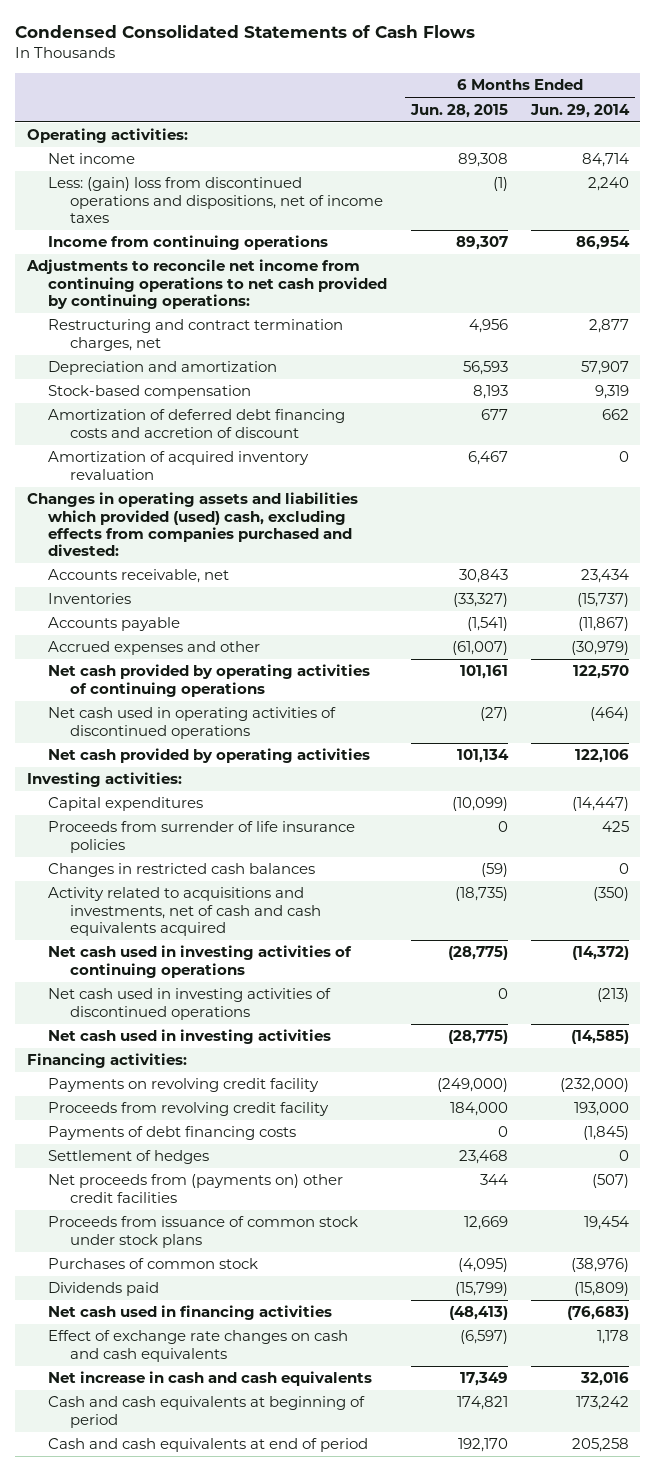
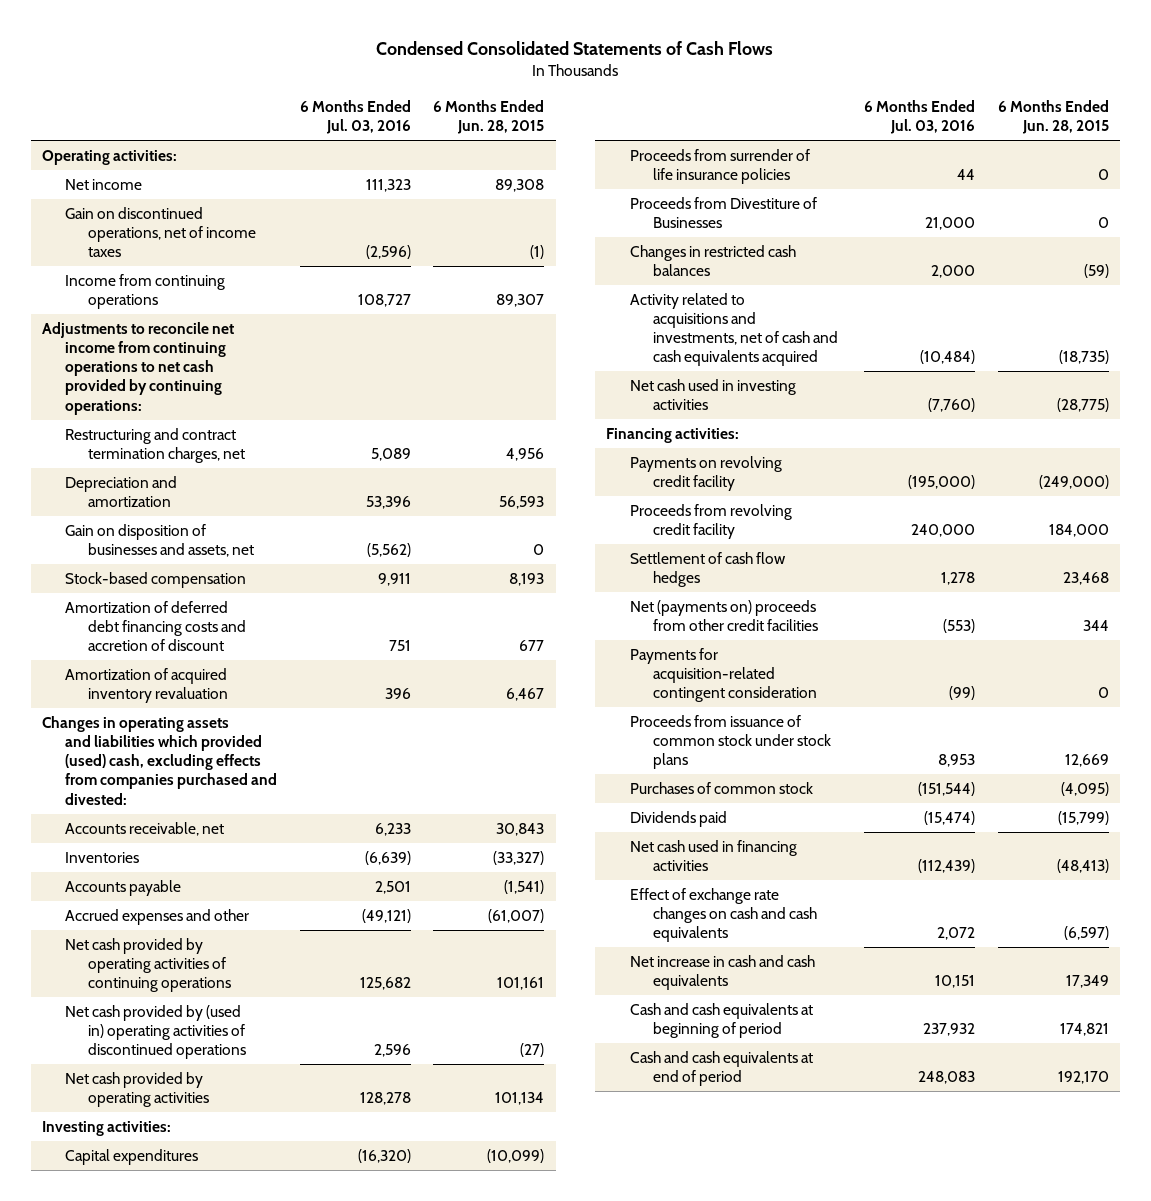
[529,103,630,118] Jun. 29, 2014 -> none
none -> [299,100,411,135] 6 Months Ended Jul. 03, 2016
[48,177,383,224] Less: (gain) loss from discontinued operations and dispositions, net of income taxes -> [65,206,257,258] Gain on discontinued operations, net of income taxes
none -> [65,523,255,558] Gain on disposition of businesses and assets, net
[48,707,337,739] Net cash used in operating activities of discontinued operations -> [65,1004,247,1060] Net cash provided by (used in) operating activities of discontinued operations
none -> [629,196,817,229] Proceeds from Divestiture of Businesses
[48,945,353,978] Net cash used in investing activities of continuing operations -> none
[48,988,332,1020] Net cash used in investing activities of discontinued operations -> none
[48,1126,297,1141] Payments of debt financing costs -> none
[48,1150,210,1165] Settlement of hedges -> [629,551,786,588] Settlement of cash flow hedges
[48,1174,344,1203] Net proceeds from (payments on) other credit facilities -> [629,599,818,632] Net (payments on) proceeds from other credit facilities
none -> [629,647,817,703] Payments for acquisition-related contingent consideration

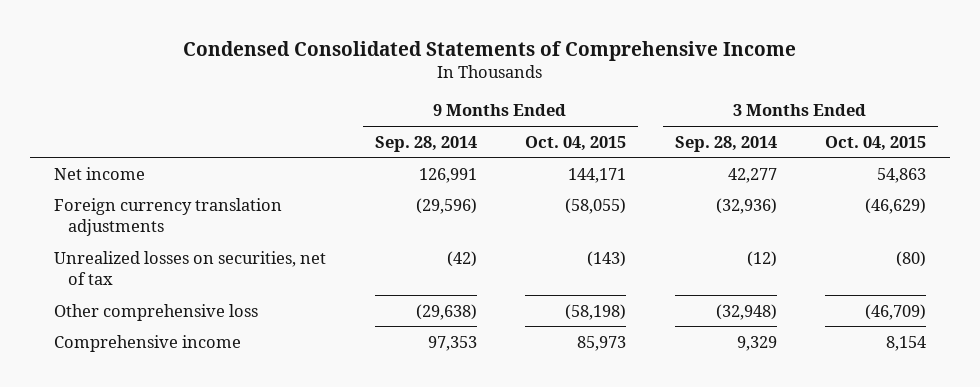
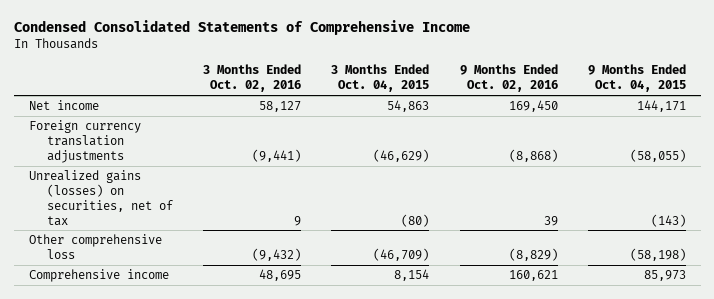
[374,135,477,152] Sep. 28, 2014 -> none
[674,135,777,152] Sep. 28, 2014 -> none
none -> [203,64,302,93] 3 Months Ended Oct. 02, 2016
none -> [459,64,558,93] 9 Months Ended Oct. 02, 2016
[54,250,327,285] Unrealized losses on securities, net of tax -> [28,170,174,226] Unrealized gains (losses) on securities, net of tax

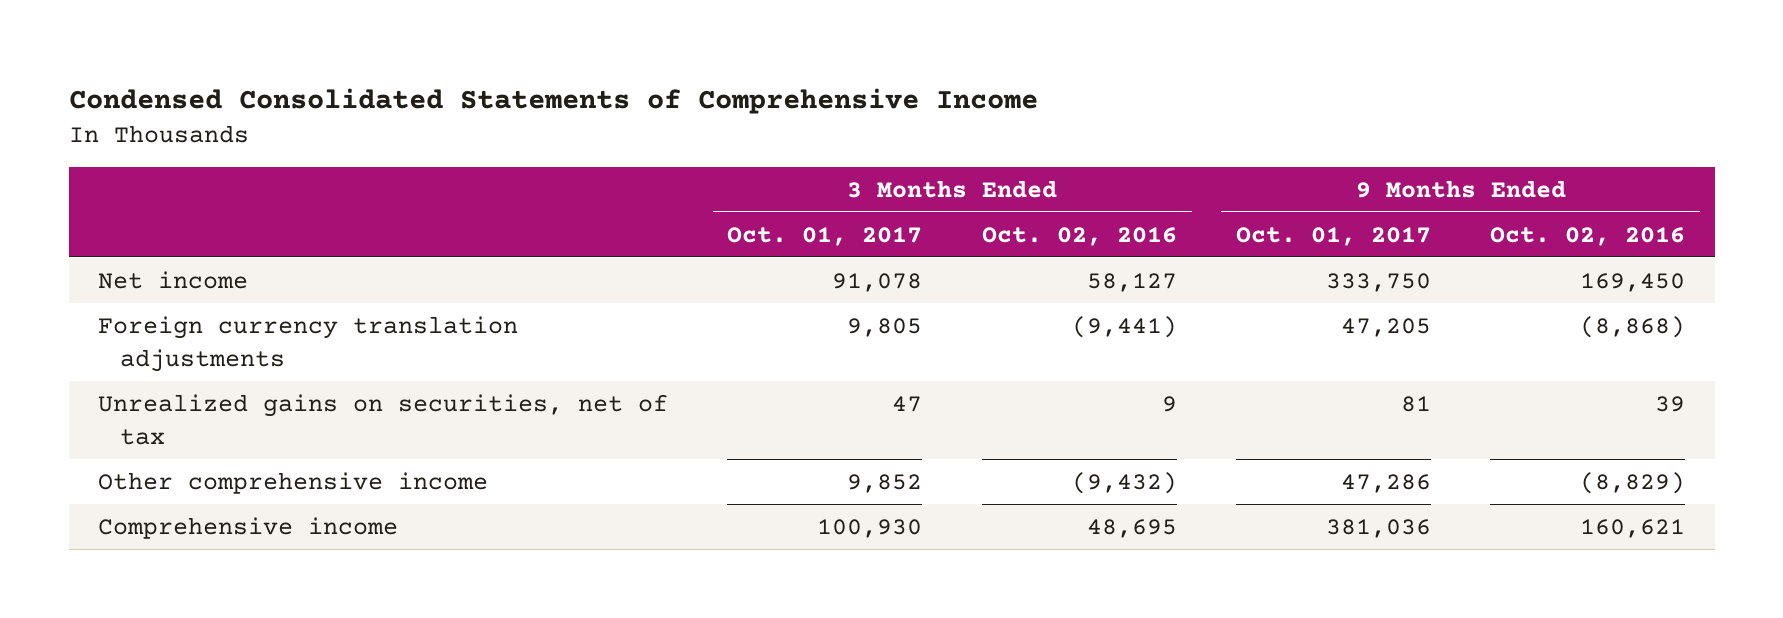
[331,64,430,93] 3 Months Ended Oct. 04, 2015 -> none
[587,64,686,93] 9 Months Ended Oct. 04, 2015 -> none
none -> [727,226,923,246] Oct. 01, 2017
none -> [1235,226,1431,246] Oct. 01, 2017
[28,170,174,226] Unrealized gains (losses) on securities, net of tax -> [98,393,669,445] Unrealized gains on securities, net of tax
[28,234,162,259] Other comprehensive loss -> [98,471,489,494] Other comprehensive income

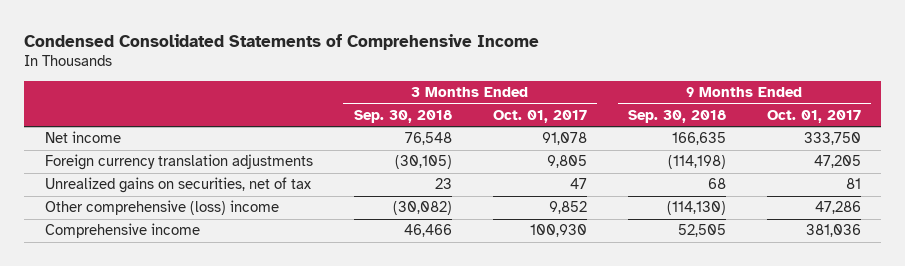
[981,226,1177,246] Oct. 02, 2016 -> none
[1490,226,1686,246] Oct. 02, 2016 -> none
none -> [353,109,452,123] Sep. 30, 2018
none -> [627,109,726,123] Sep. 30, 2018
[98,471,489,494] Other comprehensive income -> [44,200,279,216] Other comprehensive (loss) income

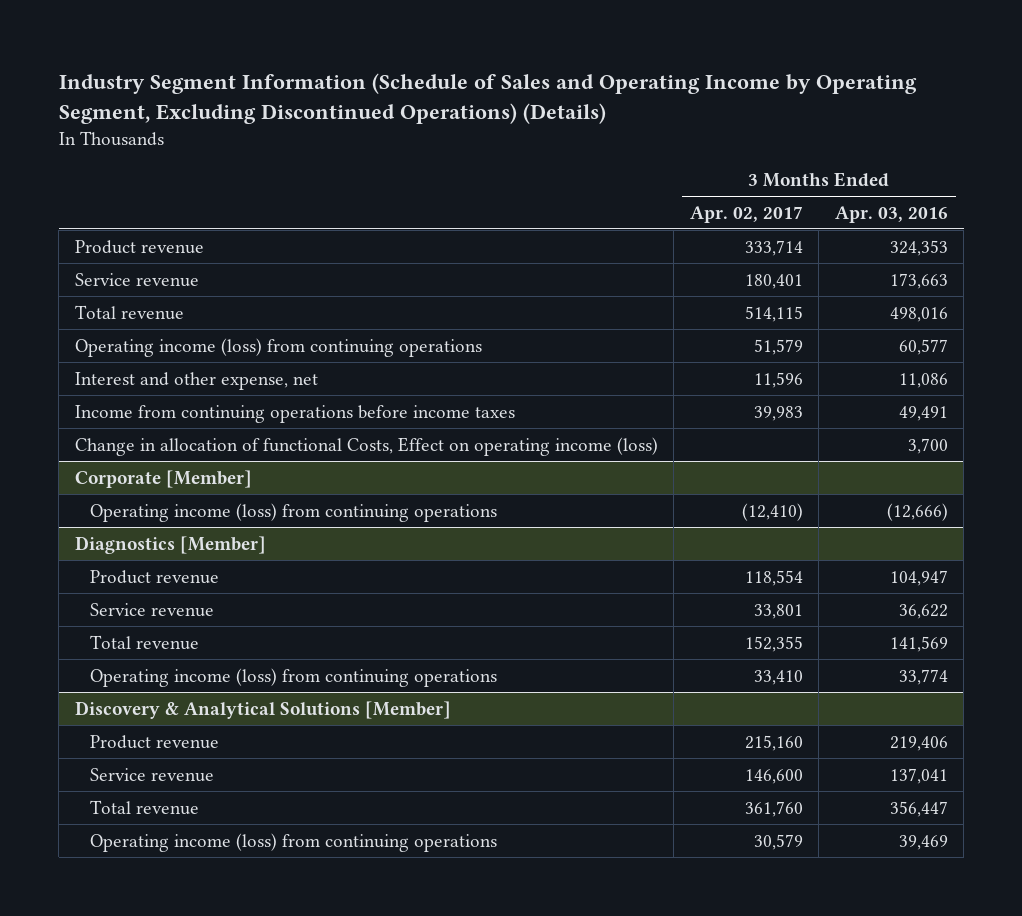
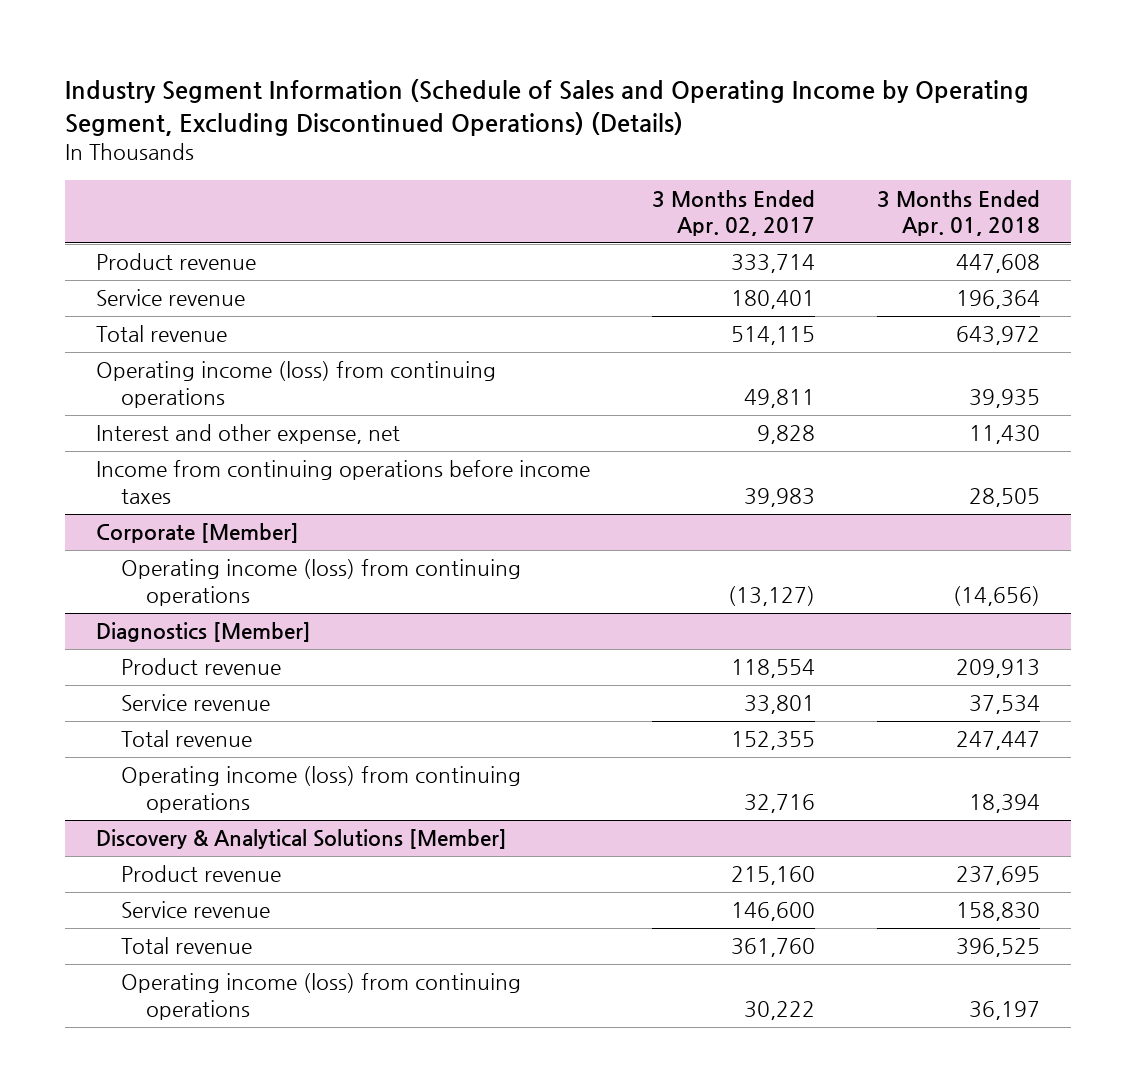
[834,205,948,223] Apr. 03, 2016 -> none
none -> [877,189,1041,237] 3 Months Ended Apr. 01, 2018
[753,338,803,355] 51,579 -> [744,389,816,409] 49,811
[753,371,803,388] 11,596 -> [757,425,816,445] 9,828
[74,436,658,456] Change in allocation of functional Costs, Effect on operating income (loss) -> none
[741,502,803,521] (12,410) -> [728,586,816,607] (13,127)
[753,669,803,685] 33,410 -> [744,794,816,814] 32,716
[753,833,803,850] 30,579 -> [744,1001,816,1021] 30,222

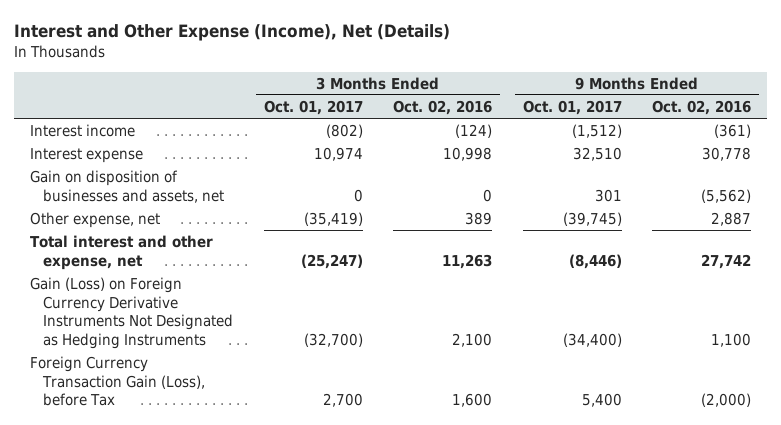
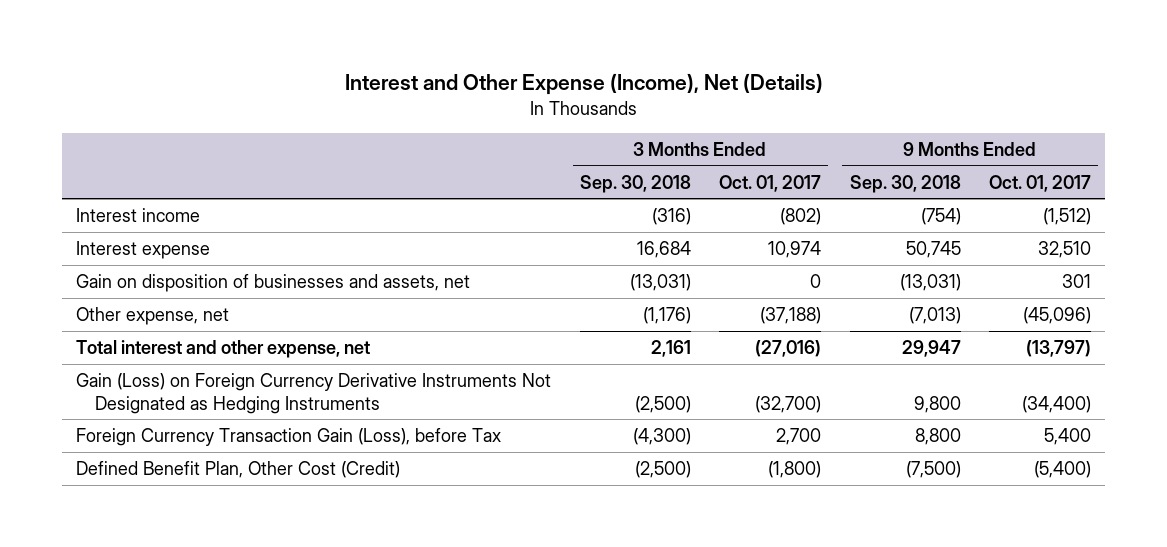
[393,99,493,115] Oct. 02, 2016 -> none
[652,99,752,115] Oct. 02, 2016 -> none
none -> [579,174,691,193] Sep. 30, 2018
none -> [849,174,961,193] Sep. 30, 2018
[303,211,363,226] (35,419) -> [760,306,822,324] (37,188)
[562,211,622,226] (39,745) -> [1023,306,1092,324] (45,096)
[300,253,363,269] (25,247) -> [755,339,822,357] (27,016)
[568,253,622,269] (8,446) -> [1026,339,1092,357] (13,797)
none -> [76,460,401,478] Defined Benefit Plan, Other Cost (Credit)

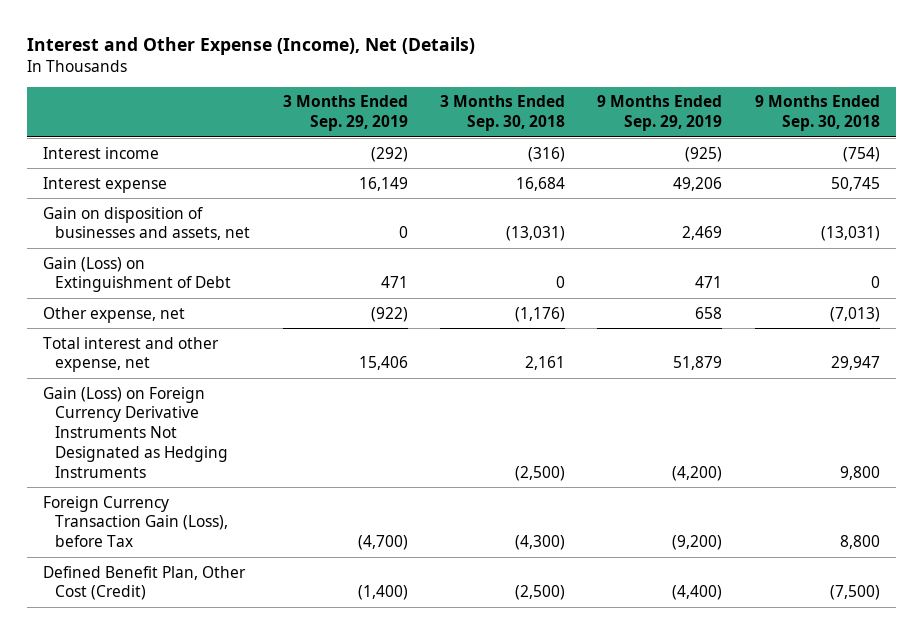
[719,174,822,192] Oct. 01, 2017 -> none
[989,174,1092,192] Oct. 01, 2017 -> none
none -> [282,95,408,132] 3 Months Ended Sep. 29, 2019
none -> [597,95,723,132] 9 Months Ended Sep. 29, 2019
none -> [43,256,232,293] Gain (Loss) on Extinguishment of Debt

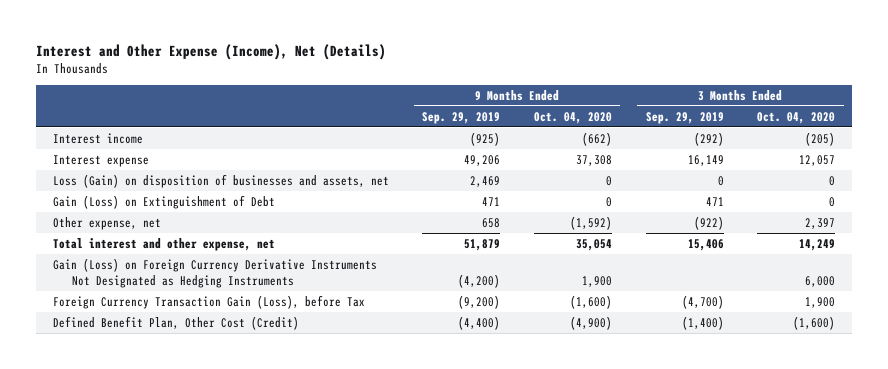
[439,95,565,132] 3 Months Ended Sep. 30, 2018 -> none
[754,95,880,132] 9 Months Ended Sep. 30, 2018 -> none
none -> [534,111,613,124] Oct. 04, 2020
none -> [757,111,836,124] Oct. 04, 2020
[43,206,251,241] Gain on disposition of businesses and assets, net -> [52,173,389,188] Loss (Gain) on disposition of businesses and assets, net

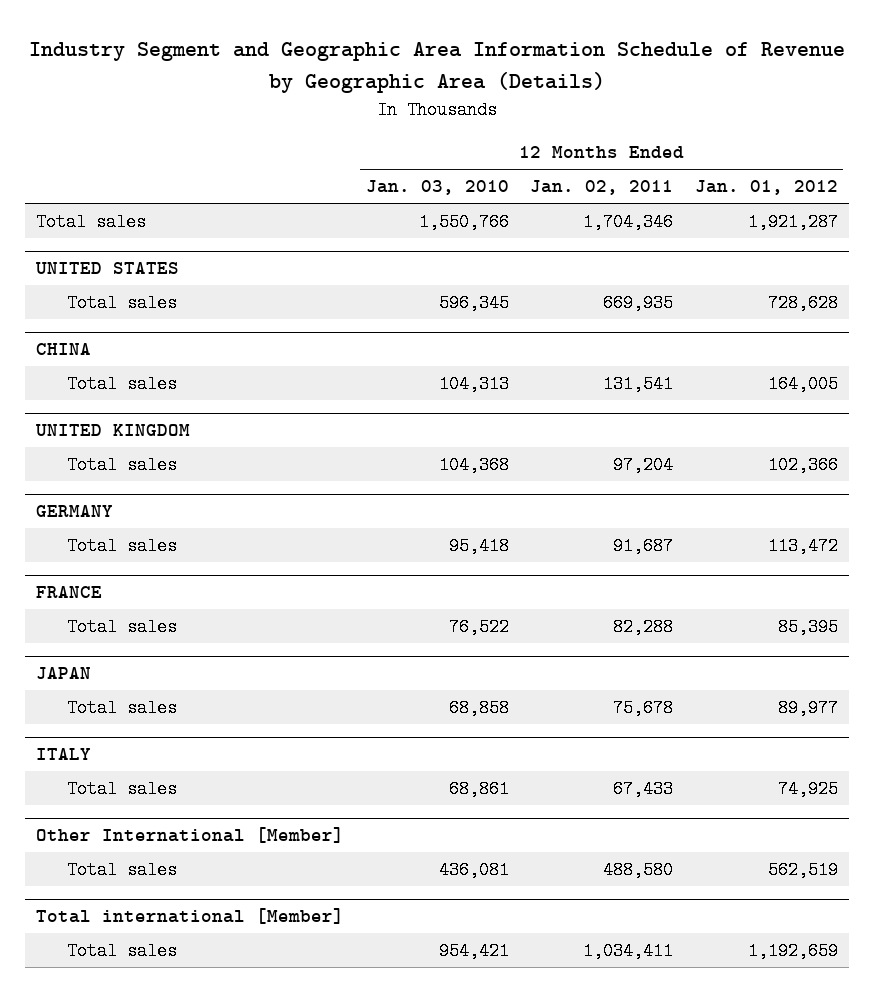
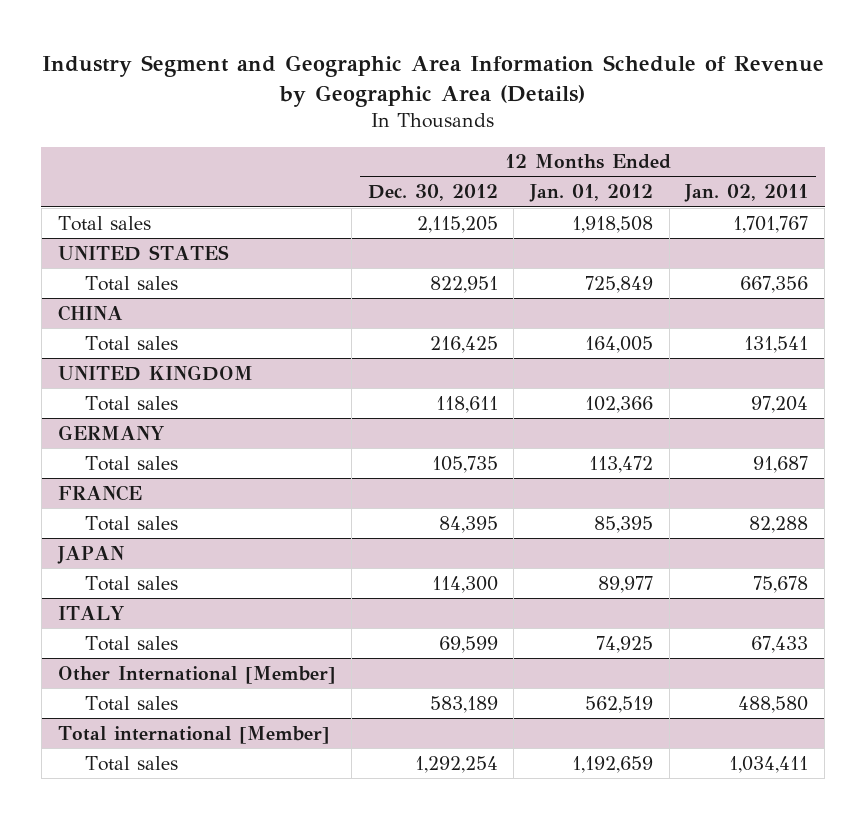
[365,180,509,196] Jan. 03, 2010 -> none
none -> [367,184,498,202] Dec. 30, 2012
[583,213,674,232] 1,704,346 -> [733,215,809,233] 1,701,767
[748,213,839,232] 1,921,287 -> [572,215,654,233] 1,918,508
[603,294,674,313] 669,935 -> [740,275,809,293] 667,356
[768,294,839,313] 728,628 -> [585,275,654,293] 725,849

